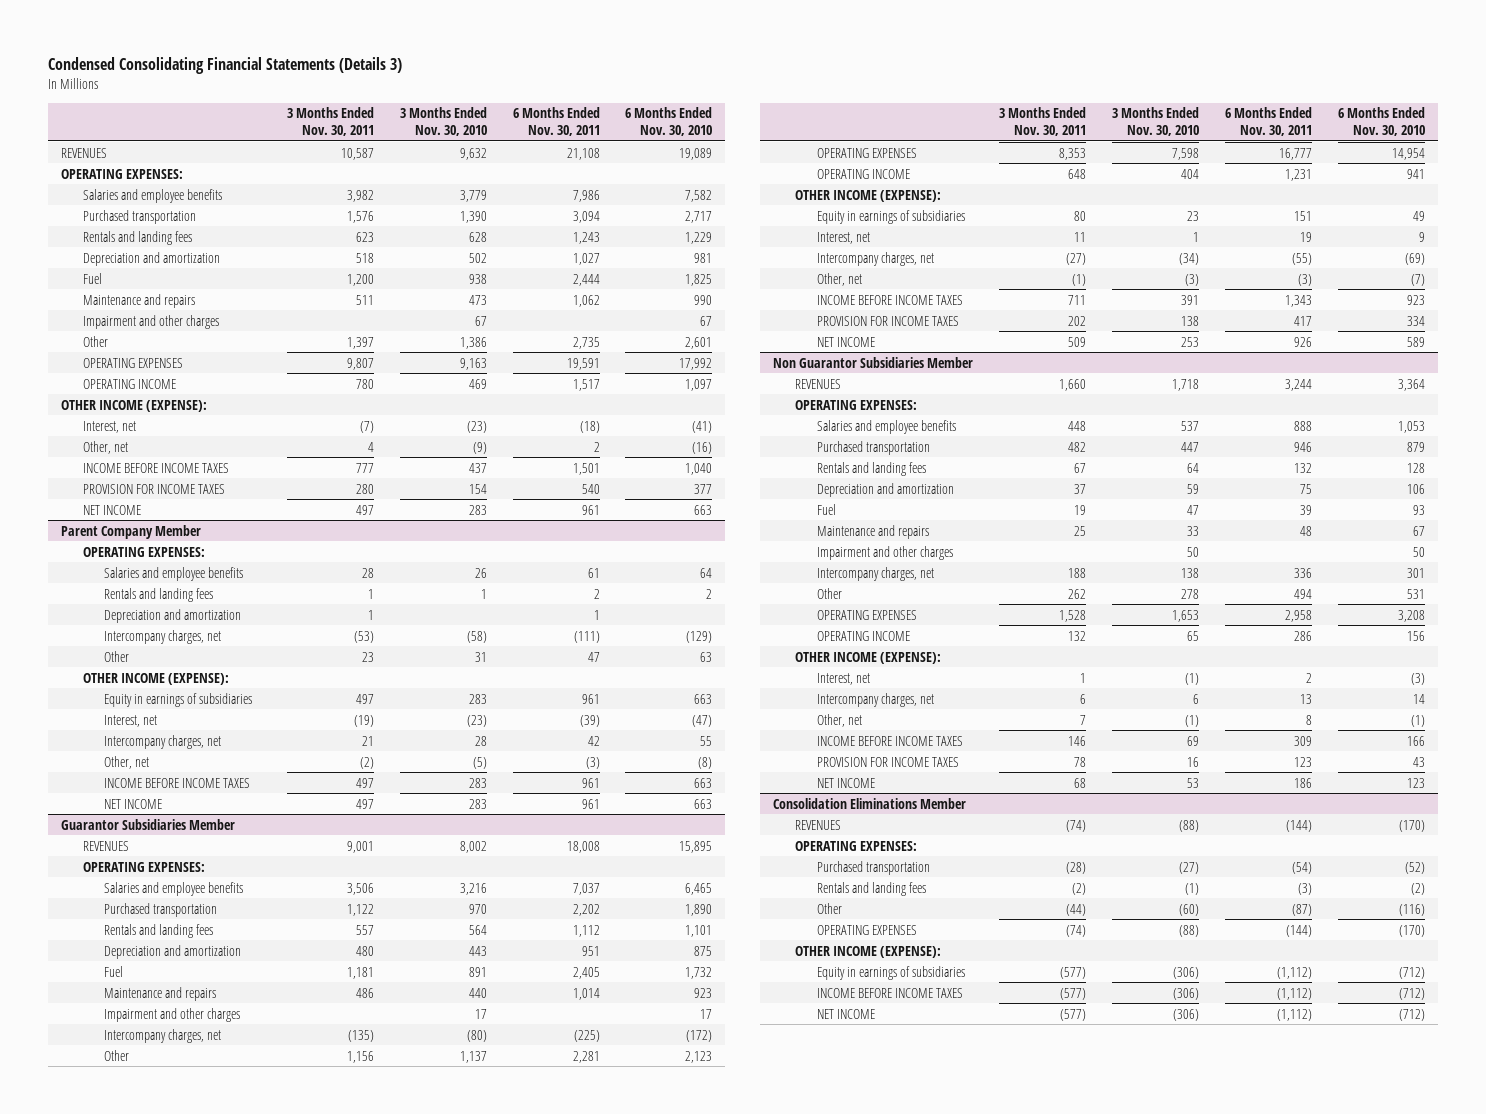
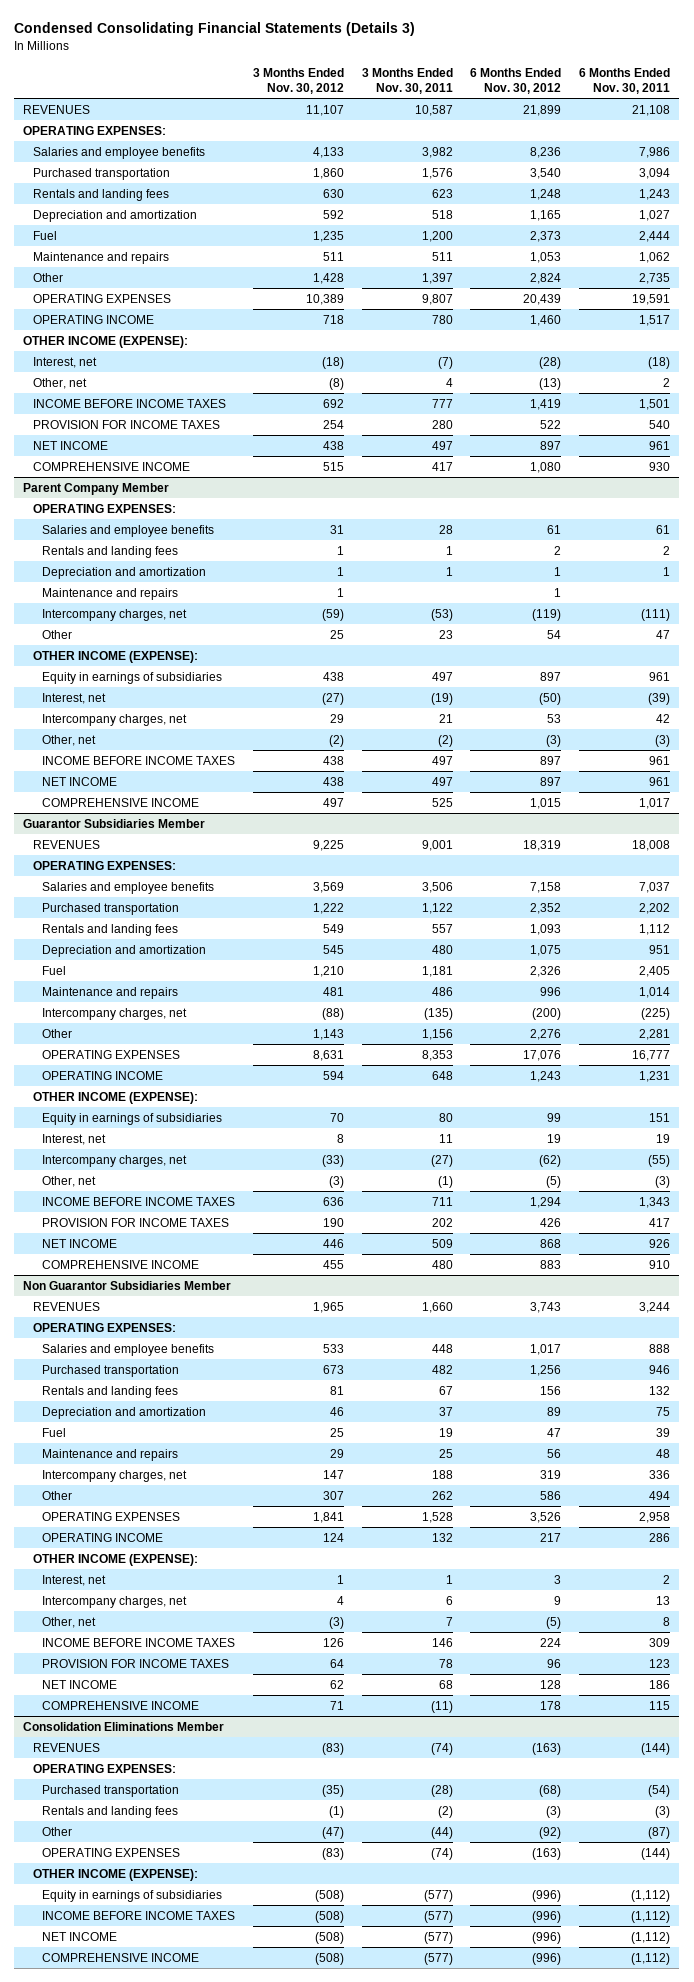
[399,107,487,137] 3 Months Ended Nov. 30, 2010 -> none
[625,107,713,137] 6 Months Ended Nov. 30, 2010 -> none
none -> [252,67,344,95] 3 Months Ended Nov. 30, 2012
none -> [470,67,562,95] 6 Months Ended Nov. 30, 2012
[82,314,219,329] Impairment and other charges -> none
none -> [32,461,190,471] COMPREHENSIVE INCOME
none -> [42,587,179,600] Maintenance and repairs
none -> [42,797,200,807] COMPREHENSIVE INCOME
[104,1007,241,1022] Impairment and other charges -> none
none -> [42,1259,200,1269] COMPREHENSIVE INCOME
[816,545,953,560] Impairment and other charges -> none
none -> [42,1700,200,1710] COMPREHENSIVE INCOME
none -> [42,1952,200,1962] COMPREHENSIVE INCOME

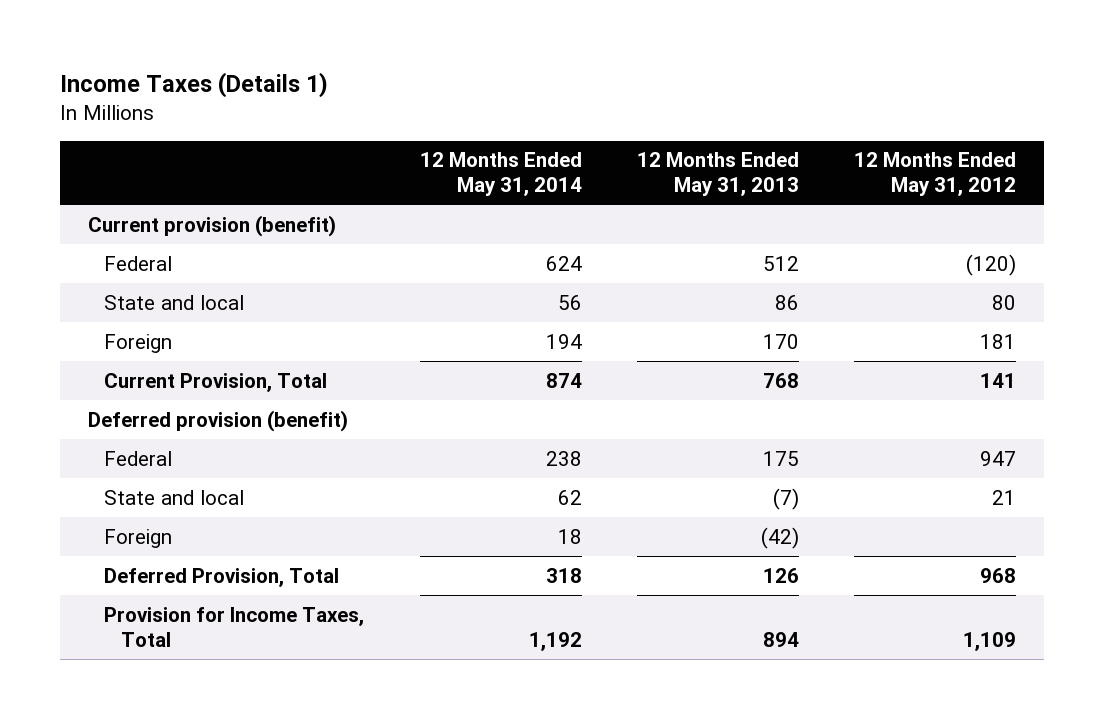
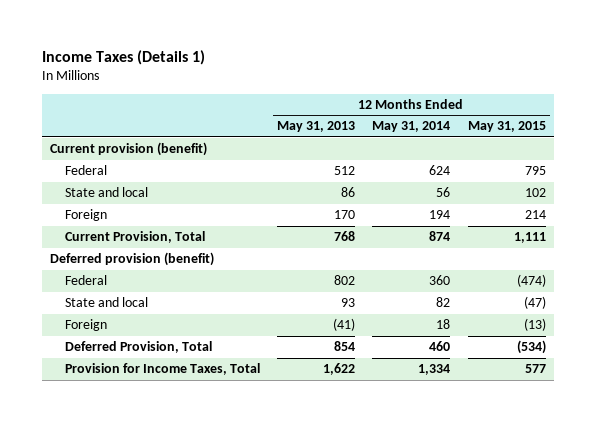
[854,152,1017,197] 12 Months Ended May 31, 2012 -> none
none -> [467,121,546,133] May 31, 2015
[545,450,582,466] 238 -> [429,275,451,286] 360
[763,450,800,466] 175 -> [334,275,356,286] 802
[557,489,582,505] 62 -> [436,297,451,308] 82
[773,487,800,510] (7) -> [341,298,356,308] 93
[761,526,800,549] (42) -> [333,318,356,332] (41)
[545,567,582,583] 318 -> [429,341,451,352] 460
[763,567,800,583] 126 -> [334,341,356,352] 854
[528,631,582,651] 1,192 -> [418,364,451,376] 1,334
[763,631,800,647] 894 -> [323,363,356,376] 1,622

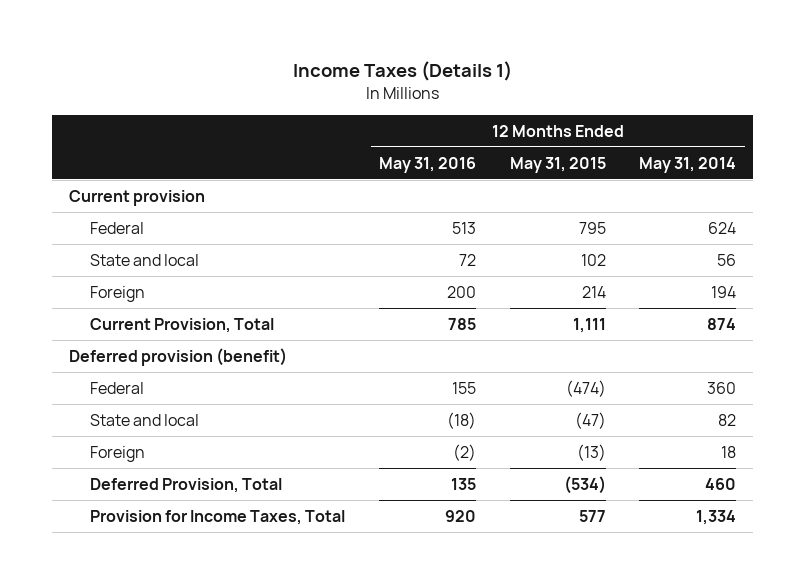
[277,121,356,133] May 31, 2013 -> none
none -> [379,156,477,173] May 31, 2016
[50,142,208,157] Current provision (benefit) -> [69,189,206,206] Current provision

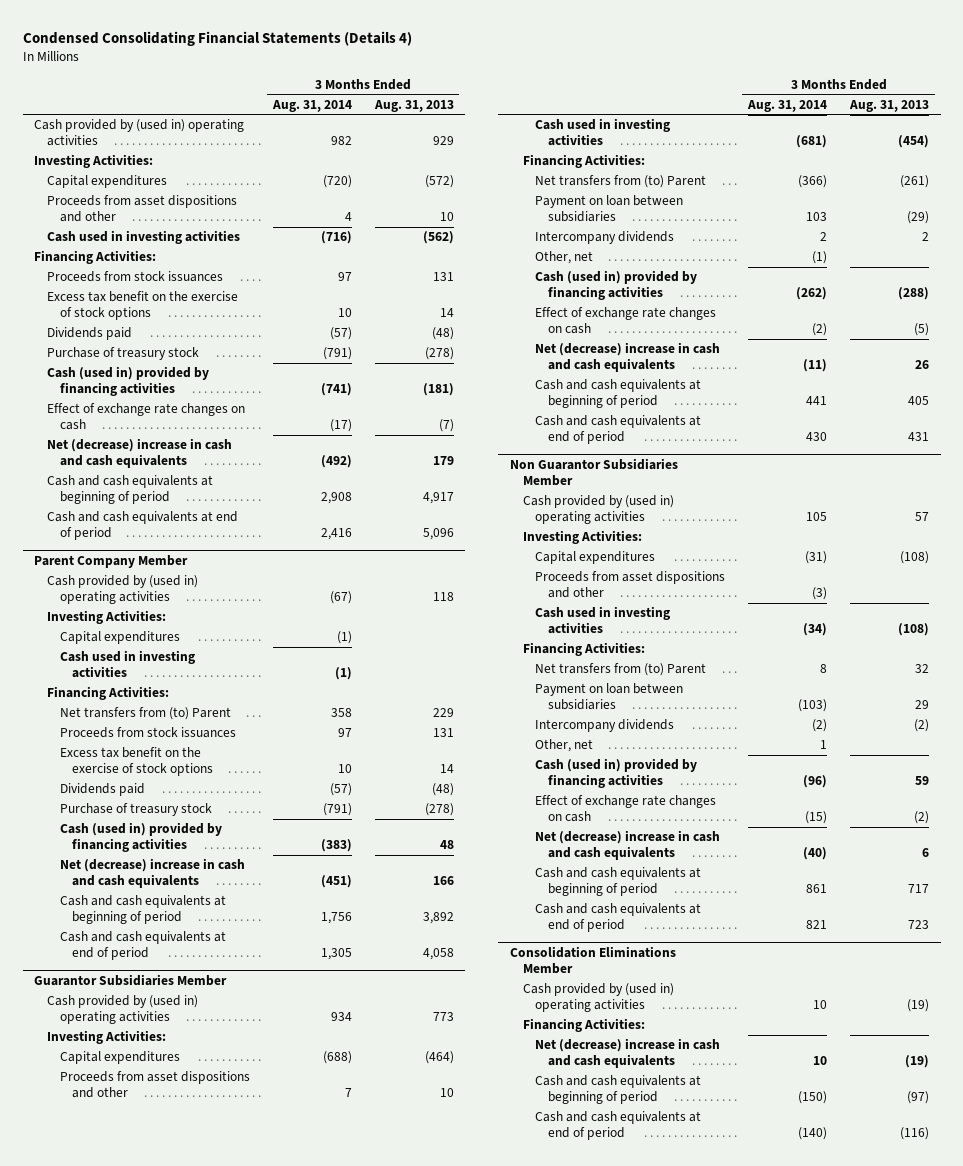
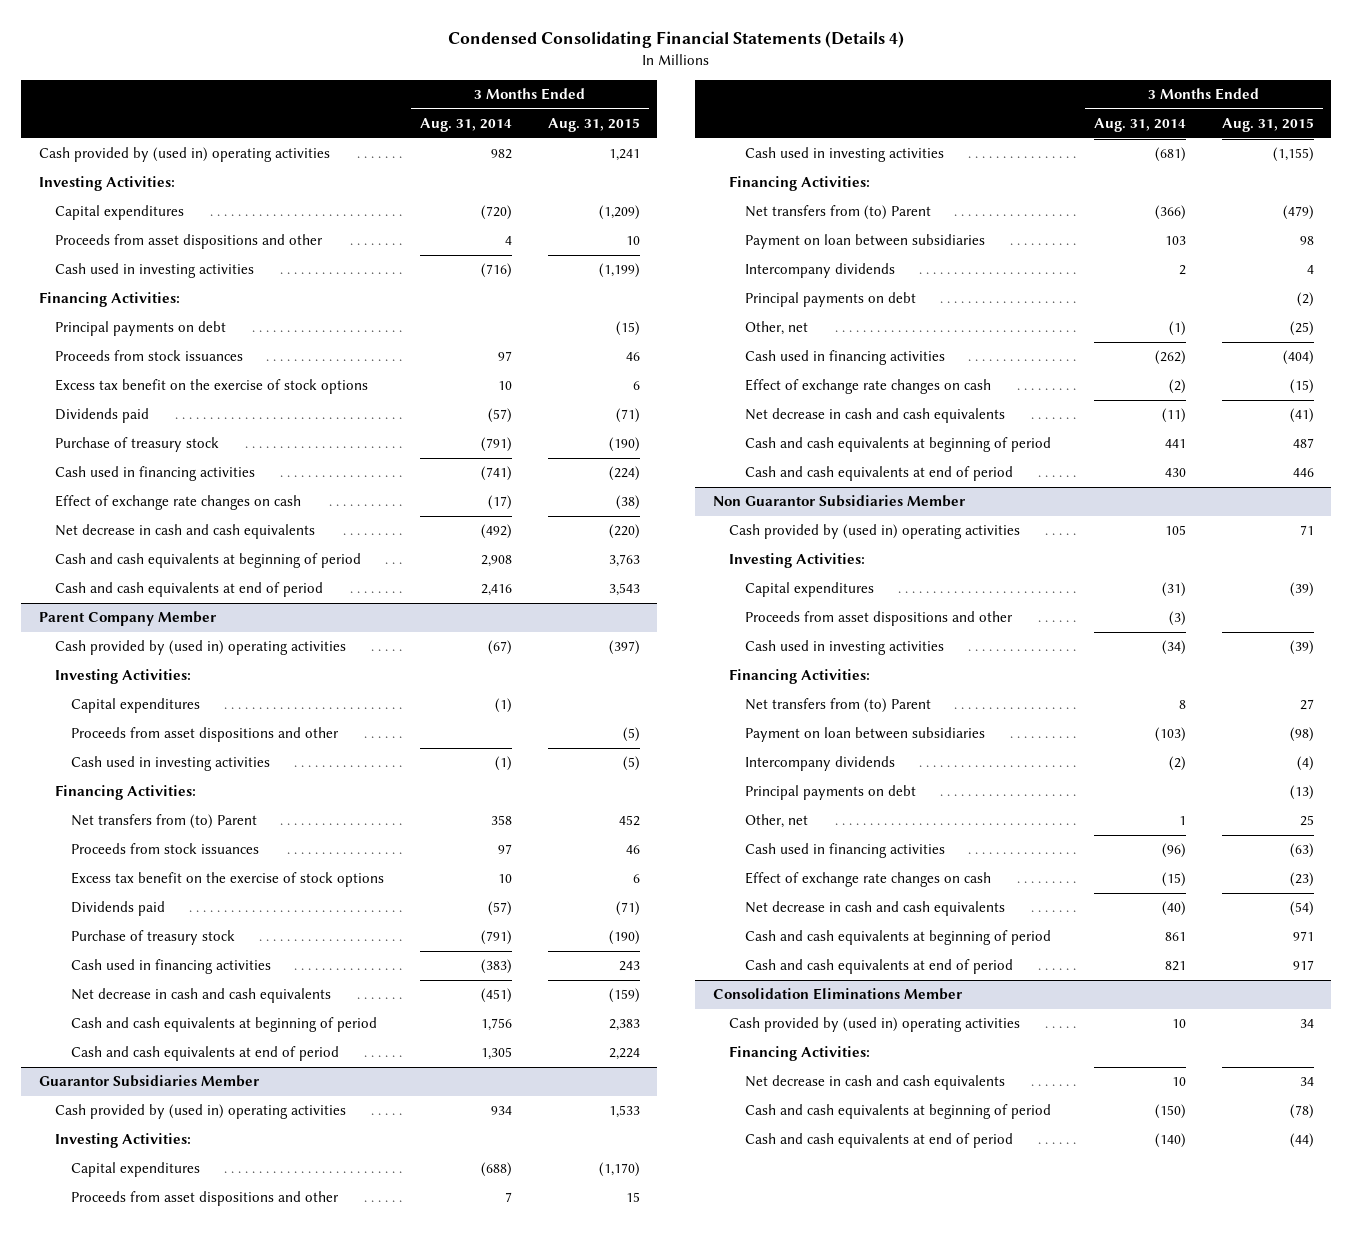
[373,99,454,112] Aug. 31, 2013 -> none
none -> [547,118,640,133] Aug. 31, 2015
none -> [54,321,226,337] Principal payments on debt
[46,366,209,397] Cash (used in) provided by financing activities -> [54,466,255,482] Cash used in financing activities
[46,438,232,469] Net (decrease) increase in cash and cash equivalents -> [54,524,315,540] Net decrease in cash and cash equivalents
none -> [70,727,339,743] Proceeds from asset dispositions and other
[59,822,222,853] Cash (used in) provided by financing activities -> [70,959,271,975] Cash used in financing activities
[59,858,245,889] Net (decrease) increase in cash and cash equivalents -> [70,988,331,1004] Net decrease in cash and cash equivalents
none -> [744,292,916,308] Principal payments on debt
[535,270,698,301] Cash (used in) provided by financing activities -> [744,350,945,366] Cash used in financing activities
[535,342,721,373] Net (decrease) increase in cash and cash equivalents -> [744,408,1005,424] Net decrease in cash and cash equivalents
none -> [744,785,916,801] Principal payments on debt
[535,758,698,789] Cash (used in) provided by financing activities -> [744,843,945,859] Cash used in financing activities
[535,830,721,861] Net (decrease) increase in cash and cash equivalents -> [744,901,1005,917] Net decrease in cash and cash equivalents
[535,1038,721,1069] Net (decrease) increase in cash and cash equivalents -> [744,1075,1005,1091] Net decrease in cash and cash equivalents

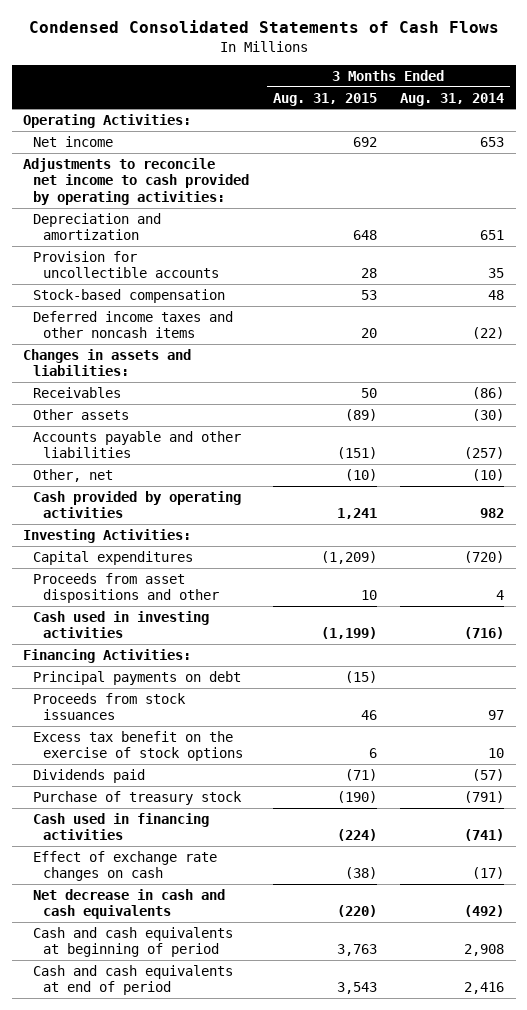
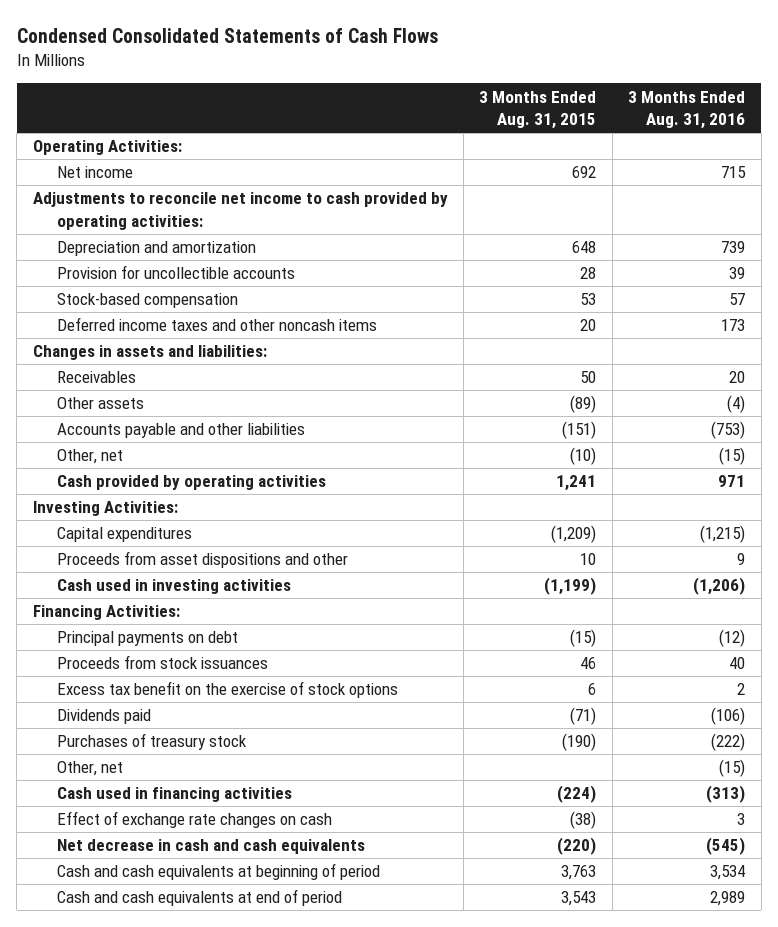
[399,92,504,106] Aug. 31, 2014 -> none
none -> [628,90,746,130] 3 Months Ended Aug. 31, 2016
[33,790,243,805] Purchase of treasury stock -> [57,733,248,751] Purchases of treasury stock
none -> [57,761,124,777] Other, net

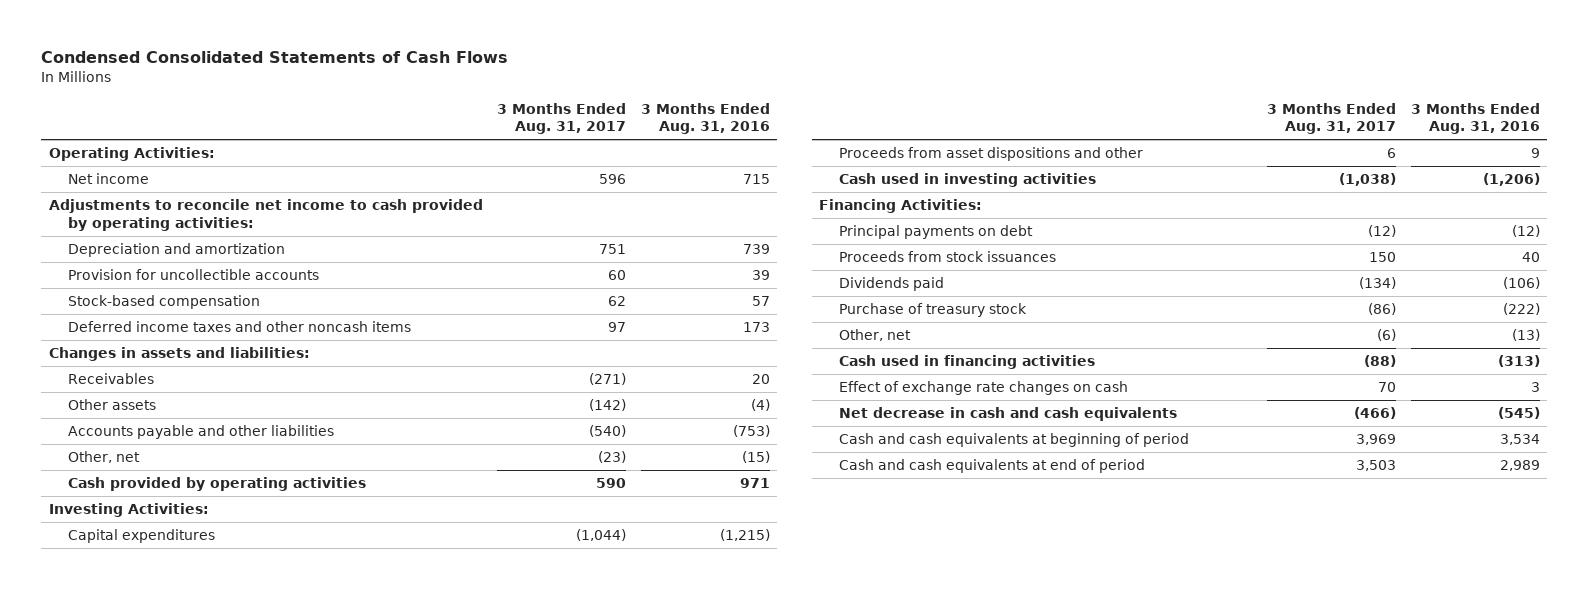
[479,90,597,130] 3 Months Ended Aug. 31, 2015 -> none
none -> [497,102,627,135] 3 Months Ended Aug. 31, 2017
[57,681,399,699] Excess tax benefit on the exercise of stock options -> none
[57,733,248,751] Purchases of treasury stock -> [838,303,1027,318] Purchase of treasury stock
[719,759,746,778] (15) -> [1511,329,1540,342] (13)

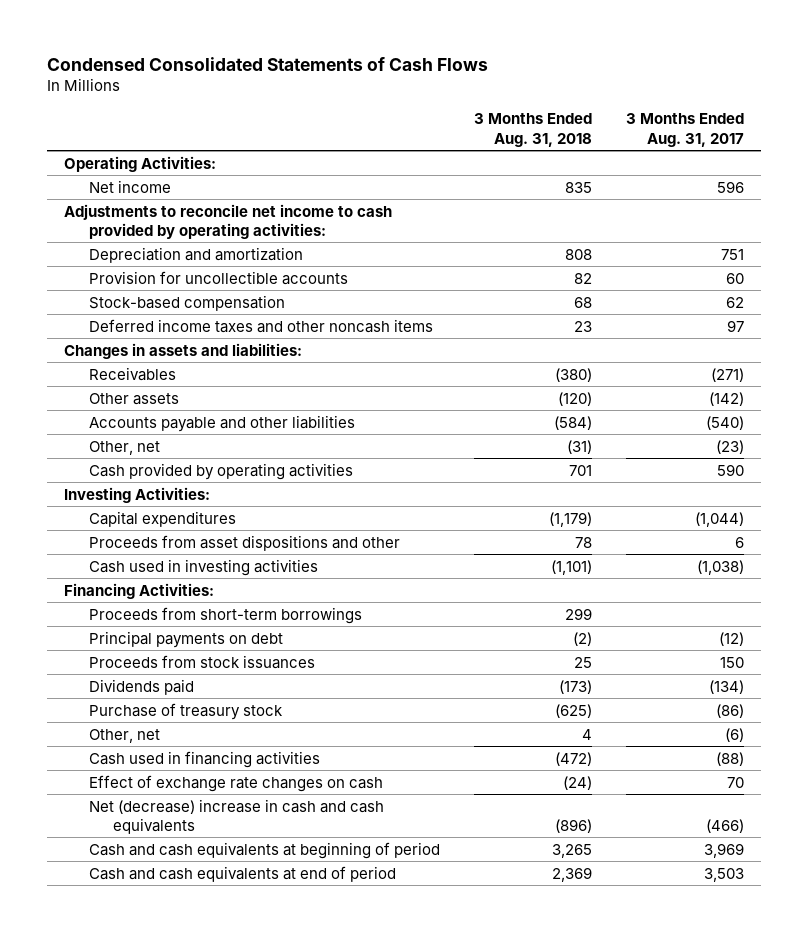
[640,102,770,135] 3 Months Ended Aug. 31, 2016 -> none
none -> [473,113,592,147] 3 Months Ended Aug. 31, 2018
none -> [88,606,362,624] Proceeds from short-term borrowings
[838,407,1177,422] Net decrease in cash and cash equivalents -> [88,798,384,834] Net (decrease) increase in cash and cash equivalents

